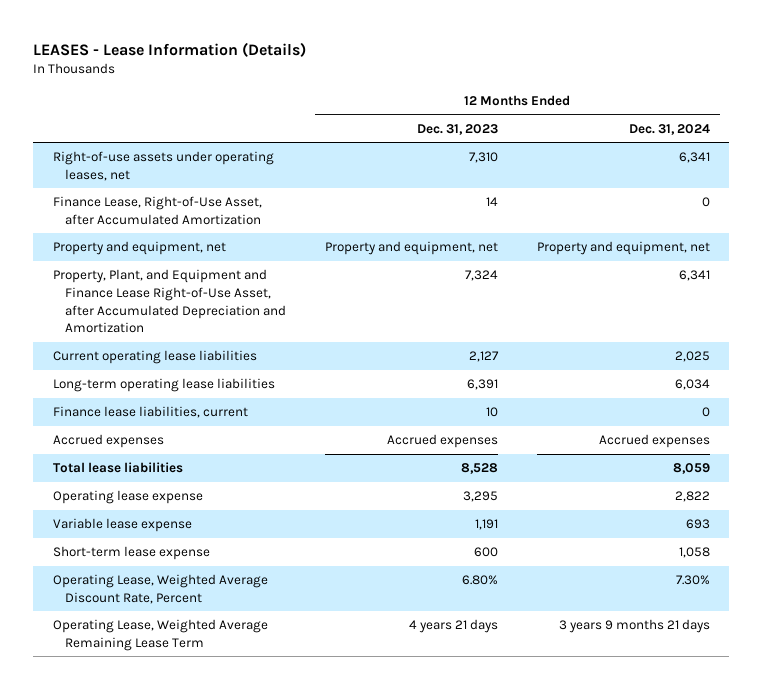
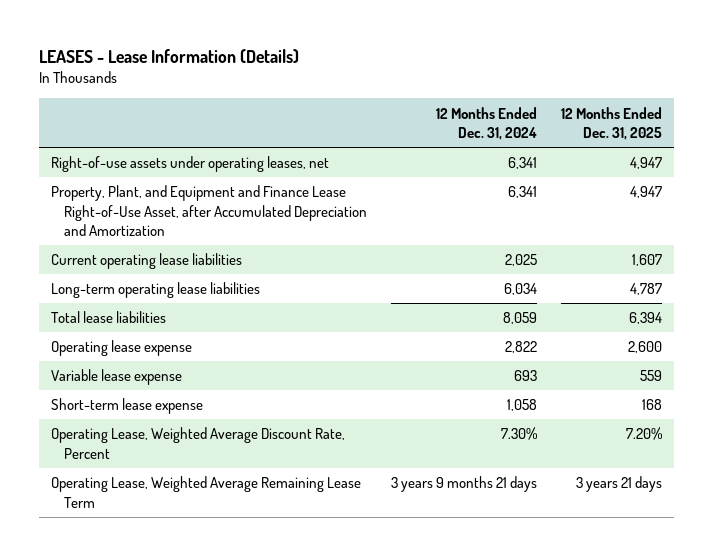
[417,123,499,135] Dec. 31, 2023 -> none
none -> [560,106,662,140] 12 Months Ended Dec. 31, 2025
[52,196,262,225] Finance Lease, Right-of-Use Asset, after Accumulated Amortization -> none
[52,241,226,256] Property and equipment, net -> none
[52,406,248,419] Finance lease liabilities, current -> none
[52,434,164,449] Accrued expenses -> none

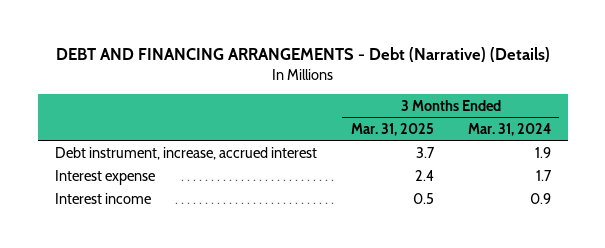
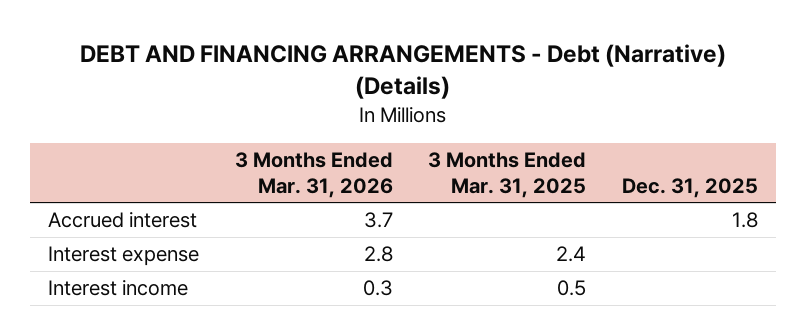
[467,122,551,136] Mar. 31, 2024 -> none
none -> [234,152,393,198] 3 Months Ended Mar. 31, 2026
none -> [622,177,759,198] Dec. 31, 2025
[54,146,317,160] Debt instrument, increase, accrued interest -> none
none -> [48,212,198,229] Accrued interest

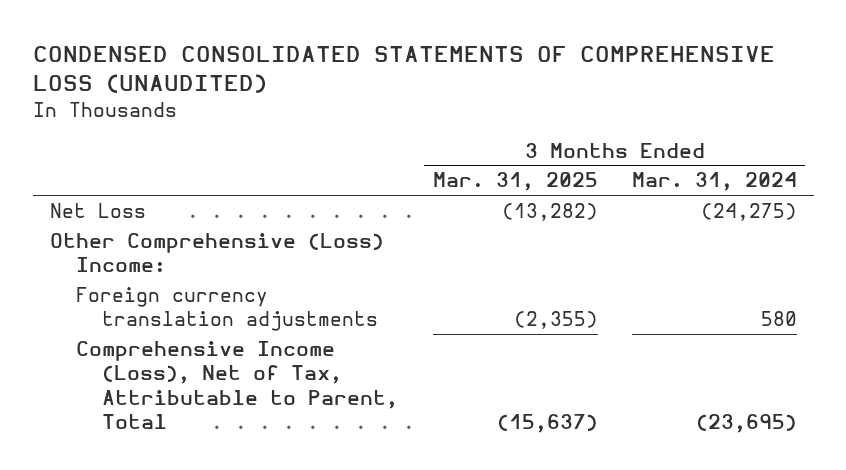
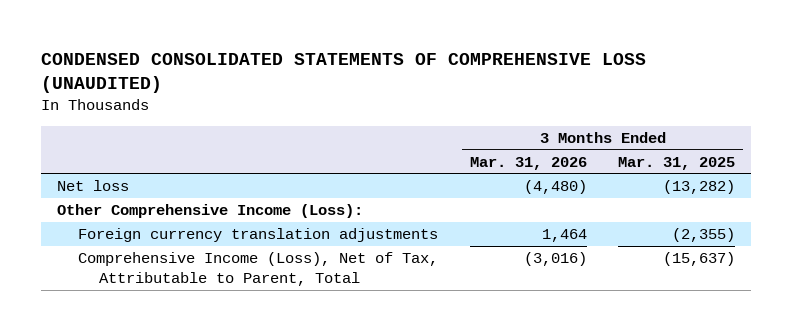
[631,172,797,192] Mar. 31, 2024 -> none
none -> [469,156,587,170] Mar. 31, 2026
[49,203,146,219] Net Loss -> [57,180,130,192] Net loss
[49,233,384,273] Other Comprehensive (Loss) Income: -> [57,204,364,219] Other Comprehensive Income (Loss):

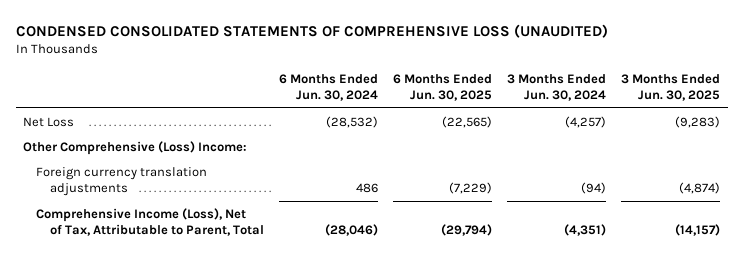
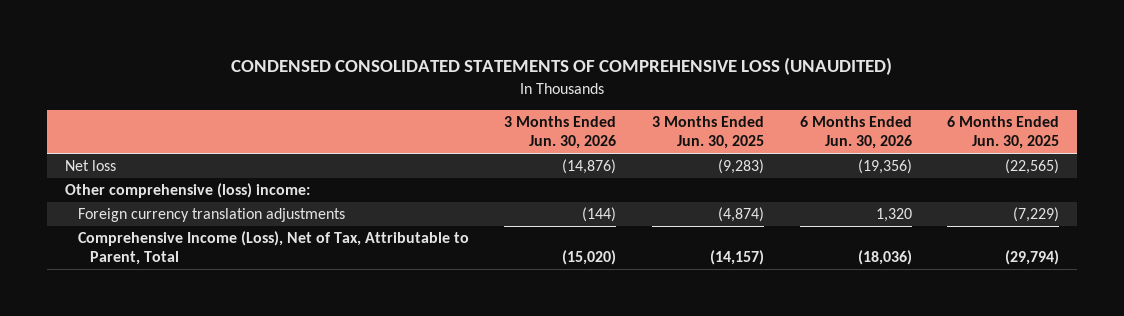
[278,73,378,102] 6 Months Ended Jun. 30, 2024 -> none
[507,73,607,102] 3 Months Ended Jun. 30, 2024 -> none
none -> [504,116,617,150] 3 Months Ended Jun. 30, 2026
none -> [799,116,912,150] 6 Months Ended Jun. 30, 2026
[23,116,75,127] Net Loss -> [65,160,117,172] Net loss
[23,140,248,155] Other Comprehensive (Loss) Income: -> [65,183,311,199] Other comprehensive (loss) income:

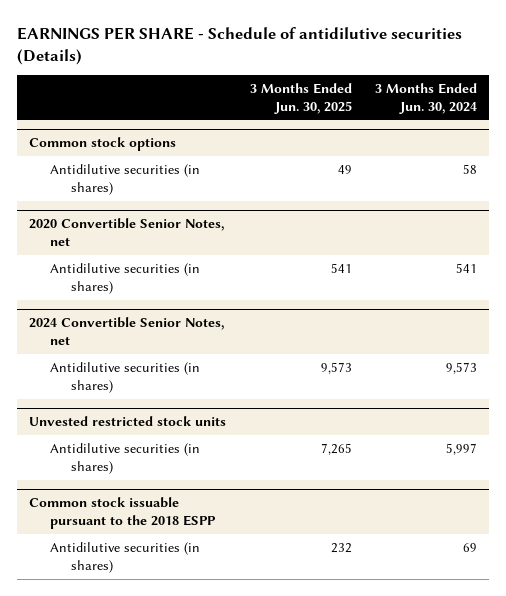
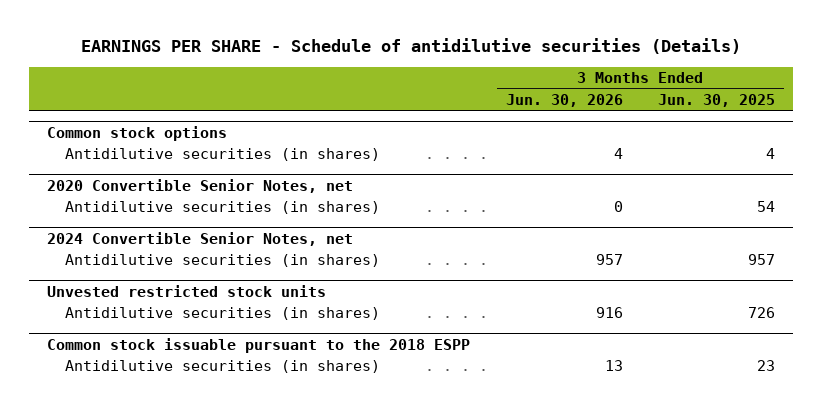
[375,82,478,114] 3 Months Ended Jun. 30, 2024 -> none
none -> [505,94,623,108] Jun. 30, 2026
[337,164,352,174] 49 -> [766,148,776,160] 4
[330,262,352,273] 541 -> [757,201,776,213] 54
[320,361,352,374] 9,573 -> [748,254,776,266] 957
[320,442,352,455] 7,265 -> [748,307,776,319] 726
[330,542,352,553] 232 -> [757,360,776,372] 23

